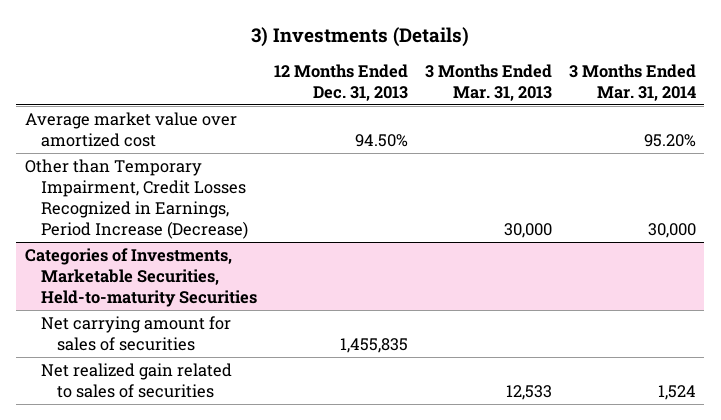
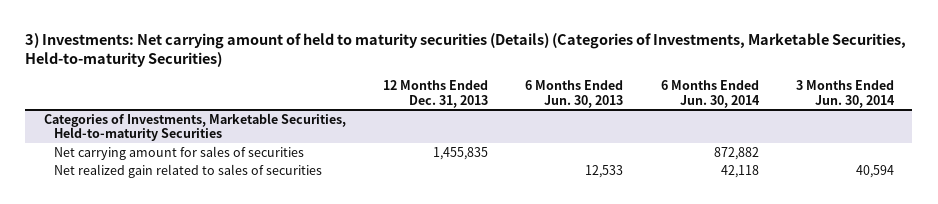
[251,26,470,47] 3) Investments (Details) -> [25,32,907,68] 3) Investments: Net carrying amount of held to maturity securities (Details) (Categories of Investments, Marketable Securities, Held-to-maturity Securities)
[424,63,552,101] 3 Months Ended Mar. 31, 2013 -> none
[568,63,696,101] 3 Months Ended Mar. 31, 2014 -> none
none -> [525,80,624,108] 6 Months Ended Jun. 30, 2013
none -> [660,80,760,108] 6 Months Ended Jun. 30, 2014
none -> [795,80,895,108] 3 Months Ended Jun. 30, 2014
[24,111,237,147] Average market value over amortized cost -> none
[24,158,249,239] Other than Temporary Impairment, Credit Losses Recognized in Earnings, Period Increase (Decrease) -> none

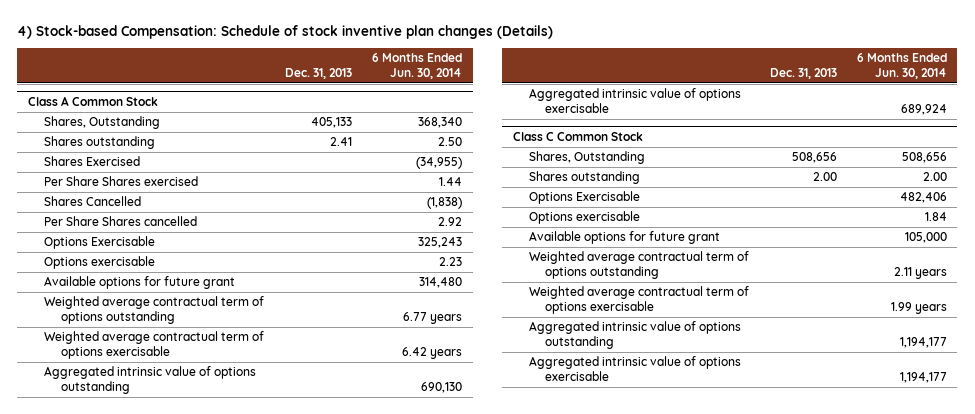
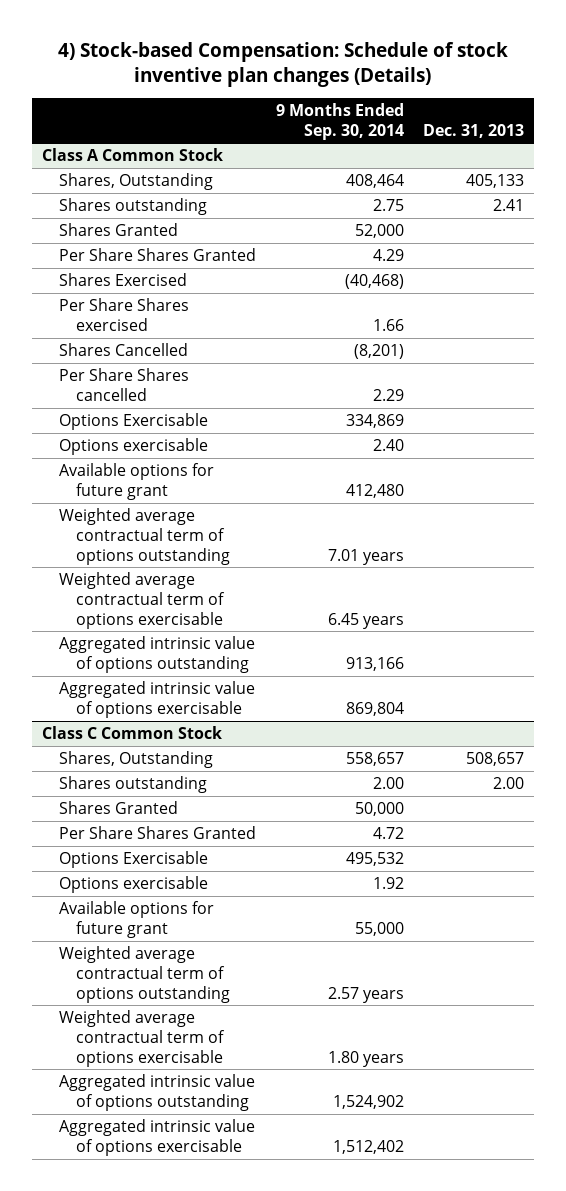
[372,52,463,80] 6 Months Ended Jun. 30, 2014 -> none
none -> [275,102,404,140] 9 Months Ended Sep. 30, 2014
none -> [59,223,179,237] Shares Granted
none -> [59,248,257,262] Per Share Shares Granted
[791,152,837,164] 508,656 -> [466,752,525,767] 508,657
none -> [59,801,179,815] Shares Granted
none -> [59,826,257,840] Per Share Shares Granted

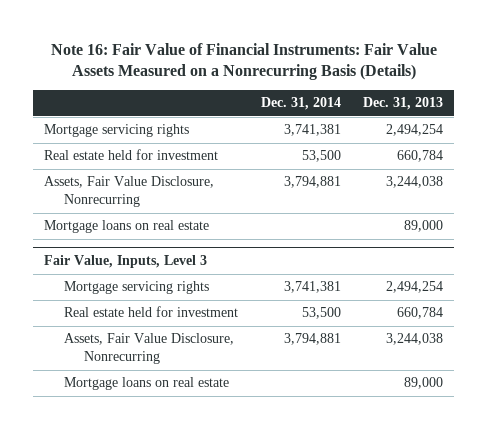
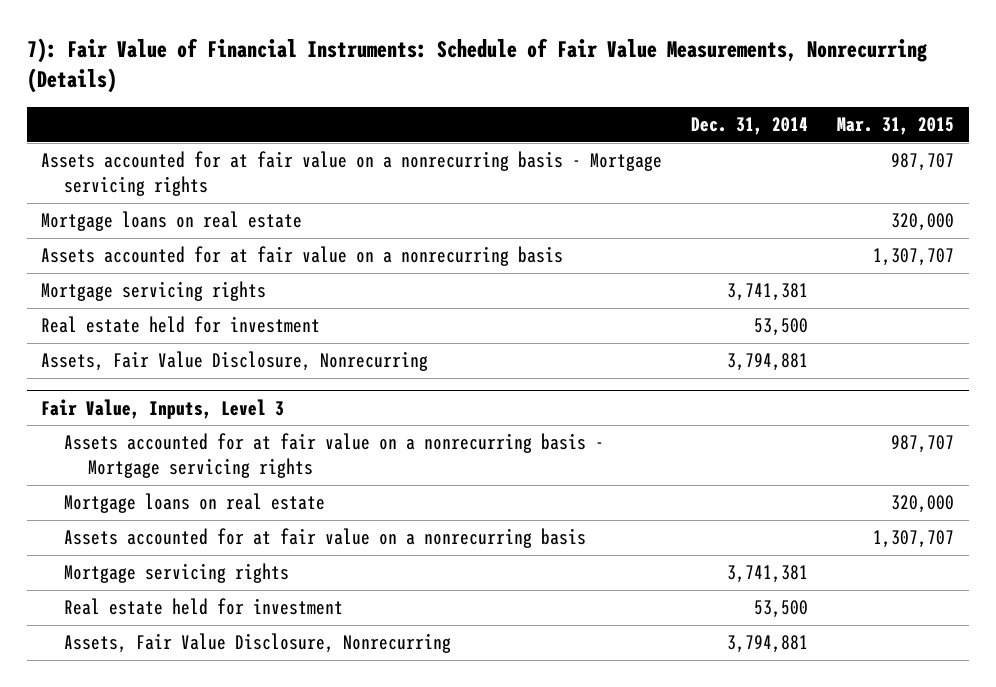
[50,42,437,81] Note 16: Fair Value of Financial Instruments: Fair Value Assets Measured on a Nonrecurring Basis (Details) -> [26,38,927,94] 7): Fair Value of Financial Instruments: Schedule of Fair Value Measurements, Nonrecurring (Details)
[362,97,443,111] Dec. 31, 2013 -> none
none -> [837,117,955,136] Mar. 31, 2015
none -> [41,151,663,197] Assets accounted for at fair value on a nonrecurring basis - Mortgage servicing rights
[44,220,210,234] Mortgage loans on real estate -> [41,211,303,232] Mortgage loans on real estate
none -> [41,246,564,267] Assets accounted for at fair value on a nonrecurring basis
none -> [64,433,605,479] Assets accounted for at fair value on a nonrecurring basis - Mortgage servicing rights
[64,377,230,391] Mortgage loans on real estate -> [64,493,326,514] Mortgage loans on real estate
none -> [64,528,587,549] Assets accounted for at fair value on a nonrecurring basis

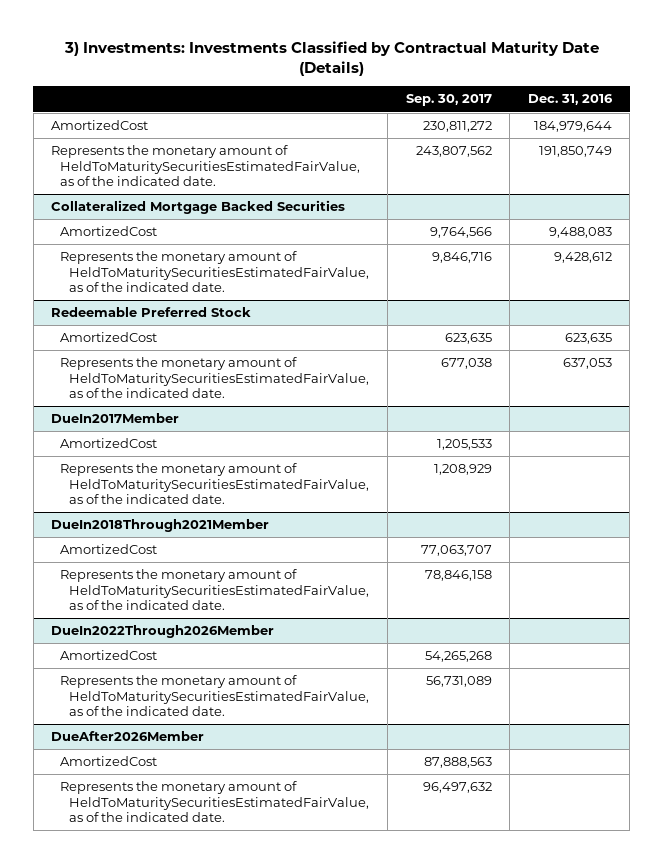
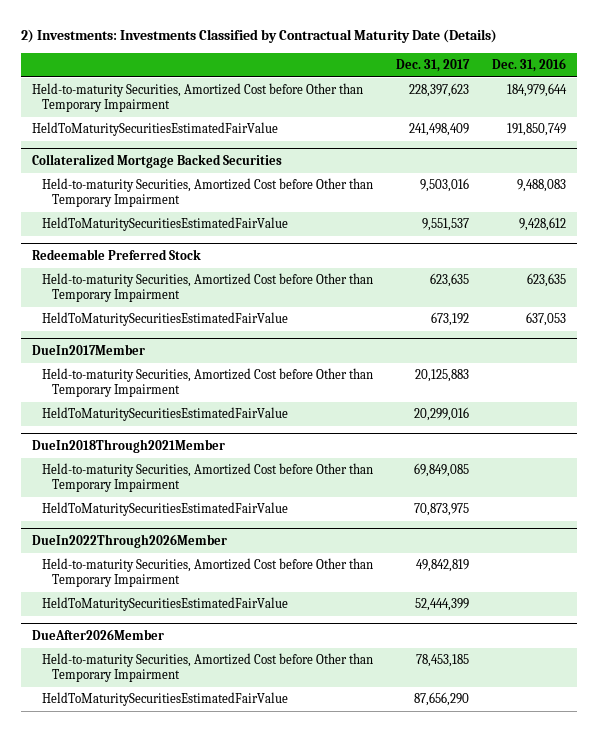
[63,41,599,77] 3) Investments: Investments Classified by Contractual Maturity Date (Details) -> [21,29,498,44] 2) Investments: Investments Classified by Contractual Maturity Date (Details)
[405,94,492,107] Sep. 30, 2017 -> none
none -> [396,58,471,72] Dec. 31, 2017
[51,120,149,131] AmortizedCost -> [32,83,364,112] Held-to-maturity Securities, Amortized Cost before Other than Temporary Impairment
[51,145,361,187] Represents the monetary amount of HeldToMaturitySecuritiesEstimatedFairValue, as of the indicated date. -> [32,122,279,137] HeldToMaturitySecuritiesEstimatedFairValue
[60,226,158,237] AmortizedCost -> [42,178,374,207] Held-to-maturity Securities, Amortized Cost before Other than Temporary Impairment
[60,251,370,293] Represents the monetary amount of HeldToMaturitySecuritiesEstimatedFairValue, as of the indicated date. -> [42,217,289,232] HeldToMaturitySecuritiesEstimatedFairValue
[60,332,158,343] AmortizedCost -> [42,273,374,302] Held-to-maturity Securities, Amortized Cost before Other than Temporary Impairment
[60,357,370,399] Represents the monetary amount of HeldToMaturitySecuritiesEstimatedFairValue, as of the indicated date. -> [42,312,289,327] HeldToMaturitySecuritiesEstimatedFairValue
[60,438,158,449] AmortizedCost -> [42,368,374,397] Held-to-maturity Securities, Amortized Cost before Other than Temporary Impairment
[60,463,370,505] Represents the monetary amount of HeldToMaturitySecuritiesEstimatedFairValue, as of the indicated date. -> [42,407,289,422] HeldToMaturitySecuritiesEstimatedFairValue
[60,544,158,555] AmortizedCost -> [42,463,374,492] Held-to-maturity Securities, Amortized Cost before Other than Temporary Impairment
[60,569,370,611] Represents the monetary amount of HeldToMaturitySecuritiesEstimatedFairValue, as of the indicated date. -> [42,502,289,517] HeldToMaturitySecuritiesEstimatedFairValue
[60,650,158,661] AmortizedCost -> [42,558,374,587] Held-to-maturity Securities, Amortized Cost before Other than Temporary Impairment
[60,675,370,717] Represents the monetary amount of HeldToMaturitySecuritiesEstimatedFairValue, as of the indicated date. -> [42,597,289,612] HeldToMaturitySecuritiesEstimatedFairValue
[60,756,158,767] AmortizedCost -> [42,653,374,682] Held-to-maturity Securities, Amortized Cost before Other than Temporary Impairment
[60,781,370,823] Represents the monetary amount of HeldToMaturitySecuritiesEstimatedFairValue, as of the indicated date. -> [42,692,289,707] HeldToMaturitySecuritiesEstimatedFairValue

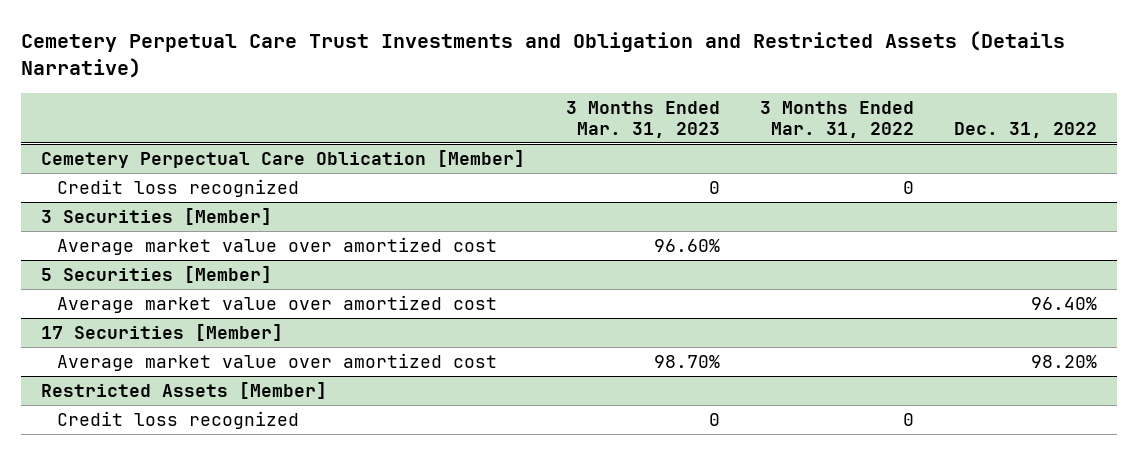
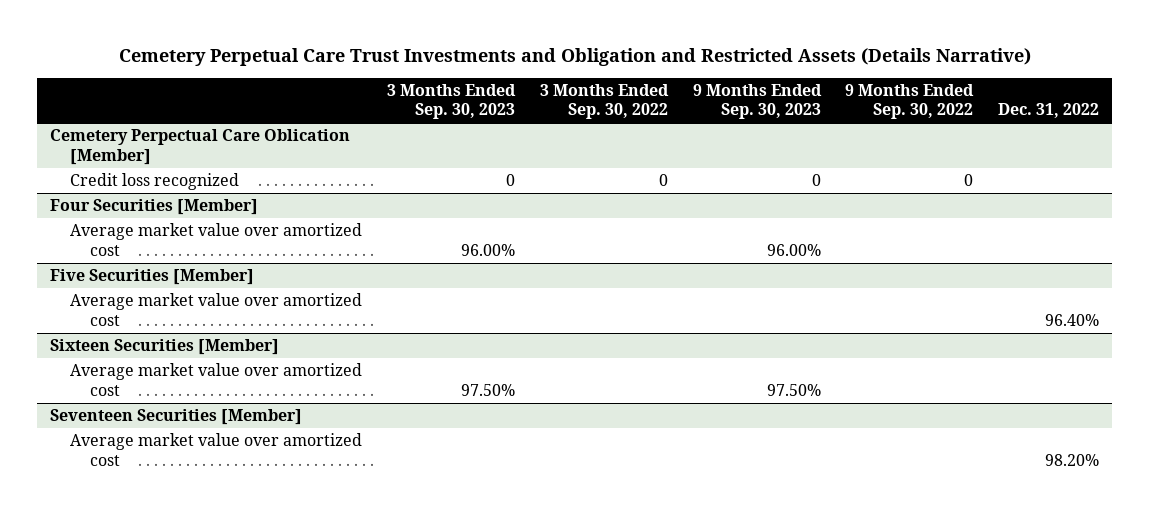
[565,100,720,138] 3 Months Ended Mar. 31, 2023 -> none
[760,100,915,138] 3 Months Ended Mar. 31, 2022 -> none
none -> [386,84,516,120] 3 Months Ended Sep. 30, 2023
none -> [539,84,669,120] 3 Months Ended Sep. 30, 2022
none -> [692,84,822,120] 9 Months Ended Sep. 30, 2023
none -> [845,84,975,120] 9 Months Ended Sep. 30, 2022
[41,207,273,225] 3 Securities [Member] -> none
[56,236,497,255] Average market value over amortized cost -> none
none -> [49,199,258,216] Four Securities [Member]
none -> [69,223,362,256] Average market value over amortized cost
[41,265,273,283] 5 Securities [Member] -> [49,269,254,286] Five Securities [Member]
none -> [49,339,279,356] Sixteen Securities [Member]
none -> [69,363,362,396] Average market value over amortized cost
[41,323,284,341] 17 Securities [Member] -> [49,409,302,426] Seventeen Securities [Member]
[41,381,328,399] Restricted Assets [Member] -> none
[56,410,299,429] Credit loss recognized -> none

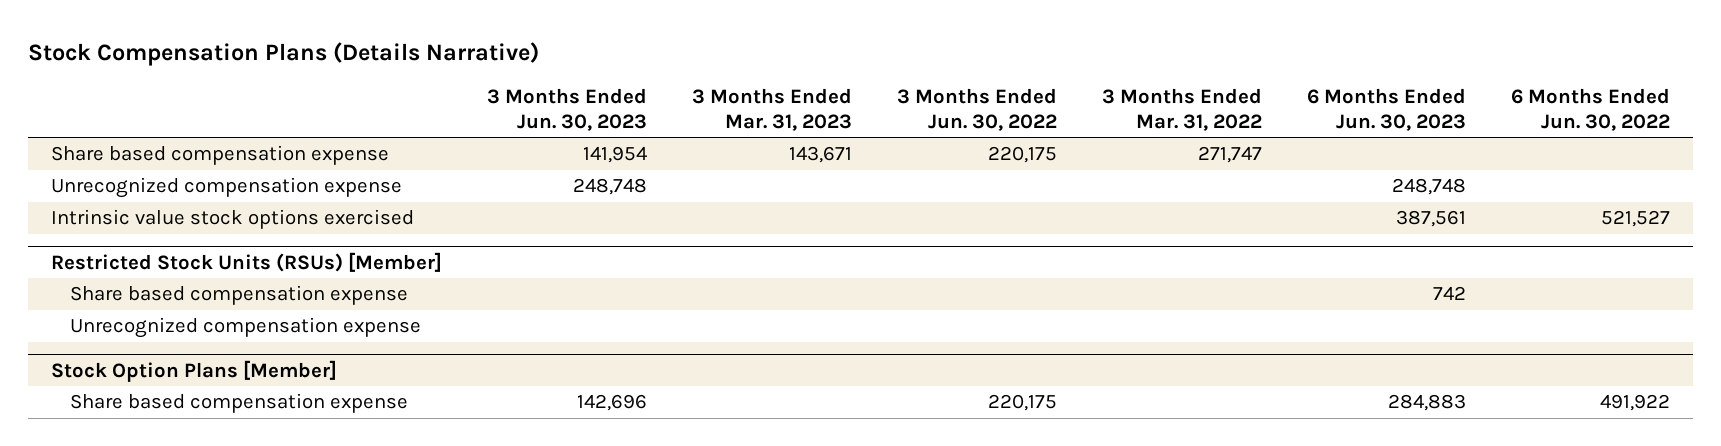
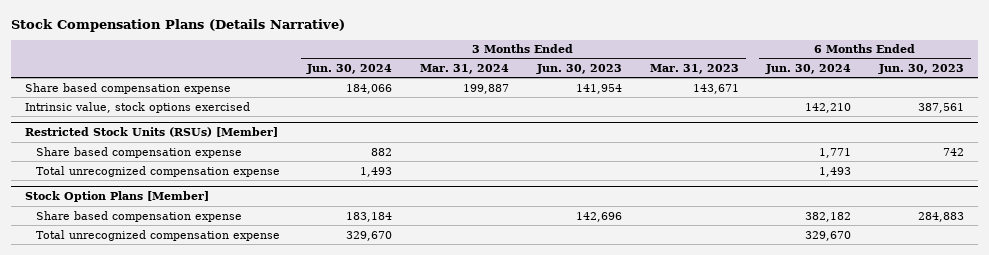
[897,87,1058,131] 3 Months Ended Jun. 30, 2022 -> none
[1102,87,1263,131] 3 Months Ended Mar. 31, 2022 -> none
[1511,87,1671,131] 6 Months Ended Jun. 30, 2022 -> none
none -> [306,64,393,75] Jun. 30, 2024
none -> [420,64,510,75] Mar. 31, 2024
none -> [765,64,852,75] Jun. 30, 2024
[50,177,402,199] Unrecognized compensation expense -> none
[50,209,414,230] Intrinsic value stock options exercised -> [25,101,251,113] Intrinsic value, stock options exercised
[69,317,421,339] Unrecognized compensation expense -> [35,165,280,177] Total unrecognized compensation expense
none -> [35,229,280,241] Total unrecognized compensation expense

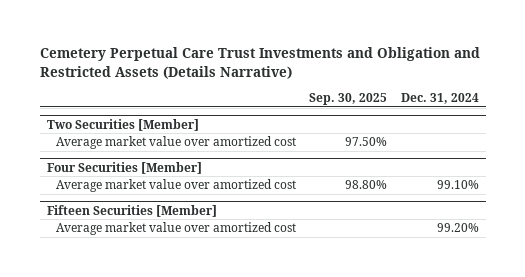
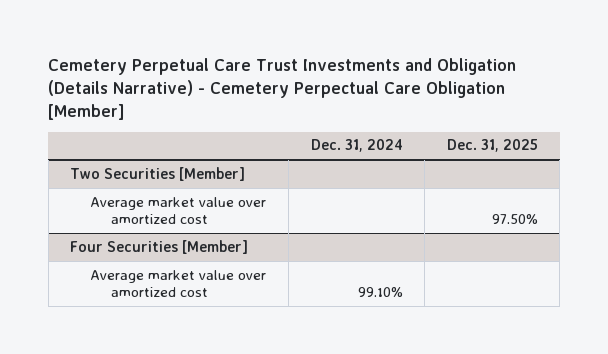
[39,47,480,79] Cemetery Perpetual Care Trust Investments and Obligation and Restricted Assets (Details Narrative) -> [48,57,517,120] Cemetery Perpetual Care Trust Investments and Obligation (Details Narrative) - Cemetery Perpectual Care Obligation [Member]
[309,93,388,106] Sep. 30, 2025 -> none
none -> [446,139,538,153] Dec. 31, 2025
[46,204,217,217] Fifteen Securities [Member] -> none
[55,222,296,236] Average market value over amortized cost -> none

